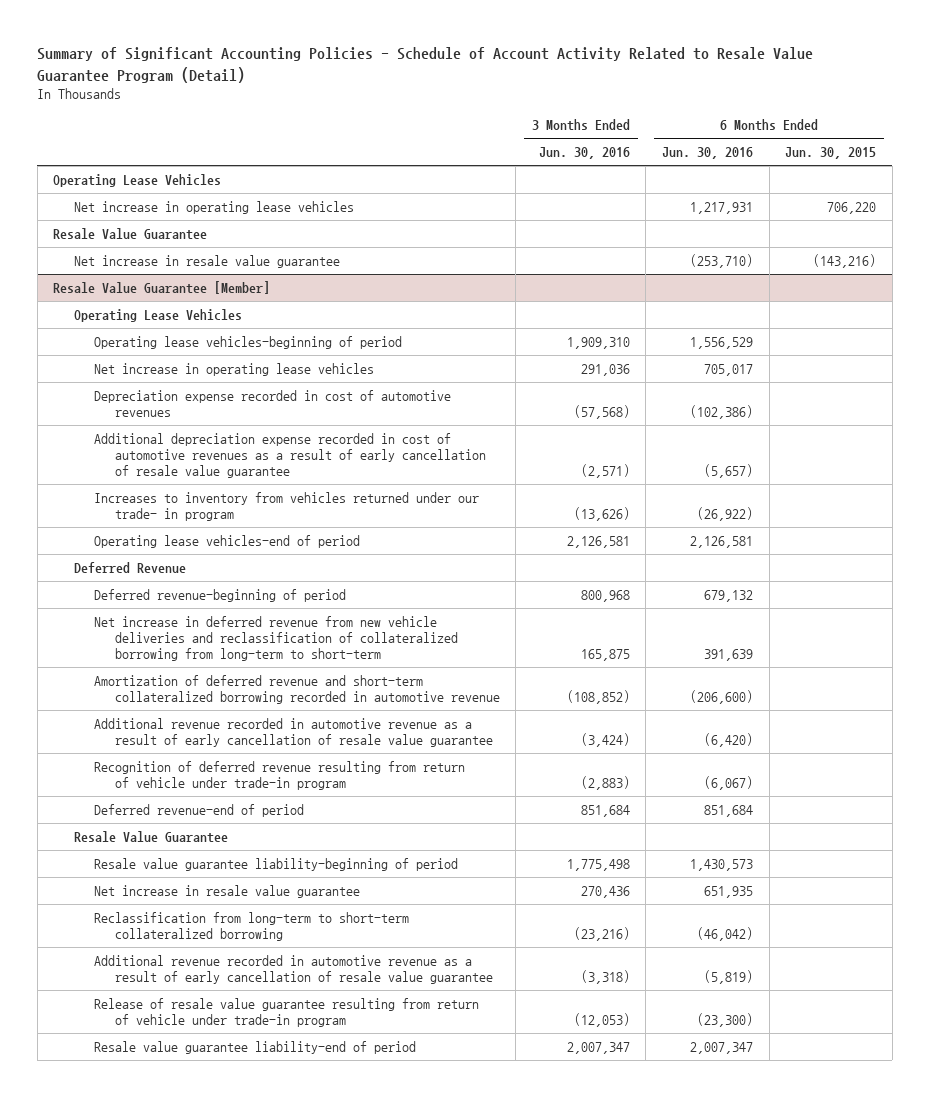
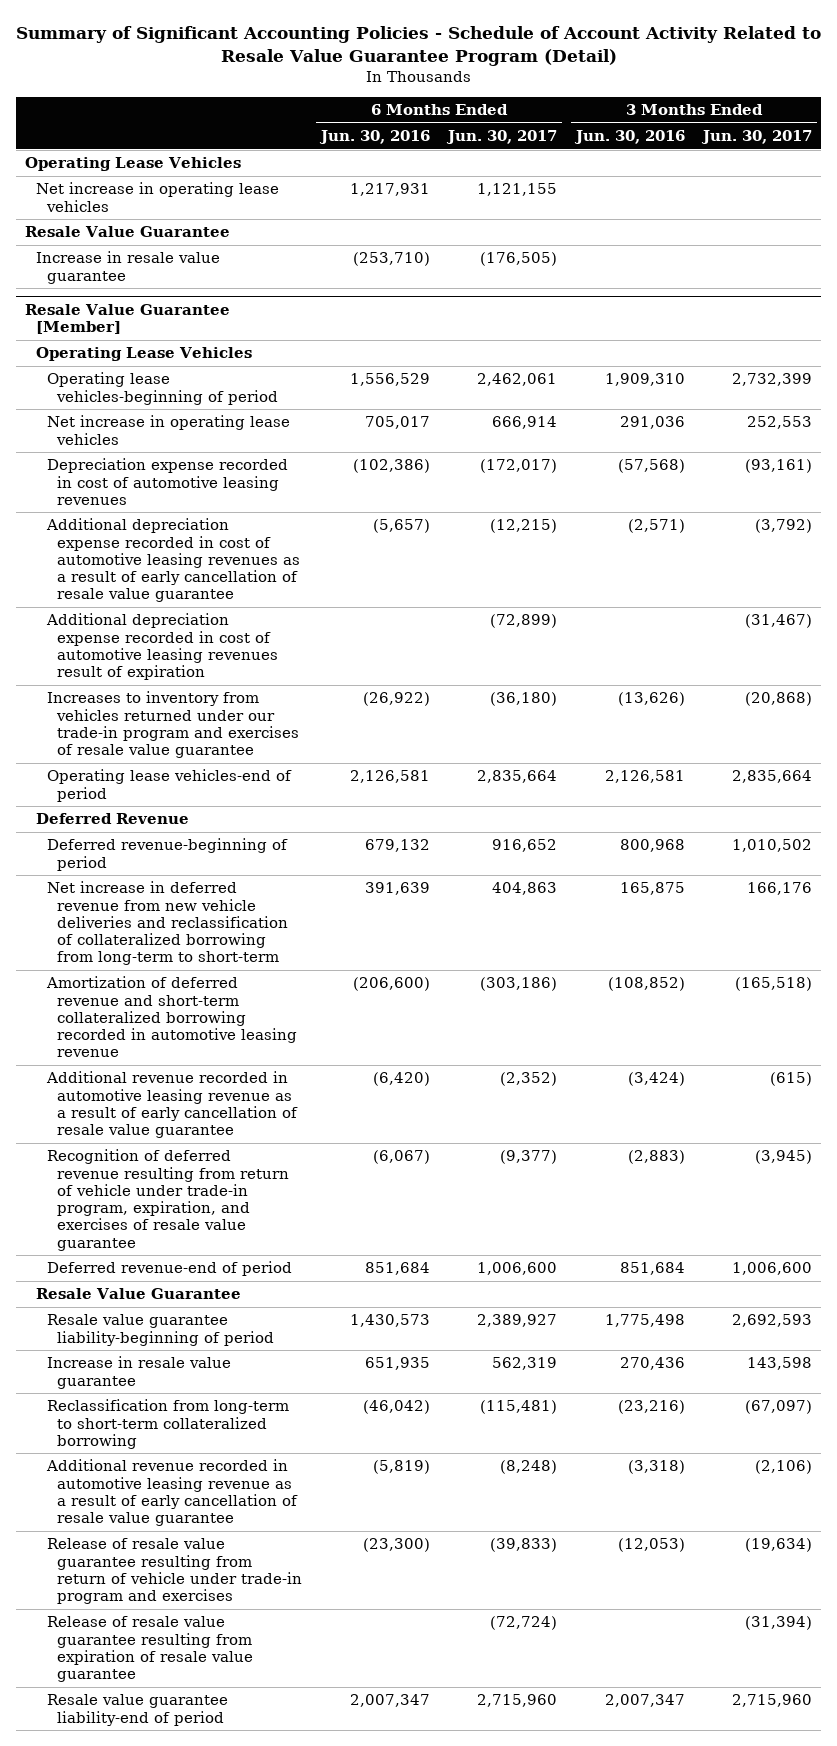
[785,147,877,160] Jun. 30, 2015 -> none
none -> [446,130,558,145] Jun. 30, 2017
none -> [701,130,813,145] Jun. 30, 2017
[73,254,340,268] Net increase in resale value guarantee -> [35,251,220,284] Increase in resale value guarantee
[94,389,452,418] Depreciation expense recorded in cost of automotive revenues -> [46,458,288,505] Depreciation expense recorded in cost of automotive leasing revenues
[94,432,486,479] Additional depreciation expense recorded in cost of automotive revenues as a result of early cancellation of resale value guarantee -> [45,518,301,603] Additional depreciation expense recorded in cost of automotive leasing revenues as a result of early cancellation of resale value guarantee
none -> [45,613,279,681] Additional depreciation expense recorded in cost of automotive leasing revenues result of expiration
[94,491,480,522] Increases to inventory from vehicles returned under our trade- in program -> [46,691,300,759] Increases to inventory from vehicles returned under our trade-in program and exercises of resale value guarantee
[94,674,500,705] Amortization of deferred revenue and short-term collateralized borrowing recorded in automotive revenue -> [45,976,298,1058] Amortization of deferred revenue and short-term collateralized borrowing recorded in automotive leasing revenue
[94,717,493,748] Additional revenue recorded in automotive revenue as a result of early cancellation of resale value guarantee -> [45,1071,299,1139] Additional revenue recorded in automotive leasing revenue as a result of early cancellation of resale value guarantee
[94,760,466,791] Recognition of deferred revenue resulting from return of vehicle under trade-in program -> [46,1149,290,1251] Recognition of deferred revenue resulting from return of vehicle under trade-in program, expiration, and exercises of resale value guarantee
[94,884,361,898] Net increase in resale value guarantee -> [46,1356,231,1389] Increase in resale value guarantee
[94,954,493,985] Additional revenue recorded in automotive revenue as a result of early cancellation of resale value guarantee -> [45,1459,299,1527] Additional revenue recorded in automotive leasing revenue as a result of early cancellation of resale value guarantee
[94,997,480,1028] Release of resale value guarantee resulting from return of vehicle under trade-in program -> [46,1538,303,1605] Release of resale value guarantee resulting from return of vehicle under trade-in program and exercises
none -> [46,1616,254,1683] Release of resale value guarantee resulting from expiration of resale value guarantee

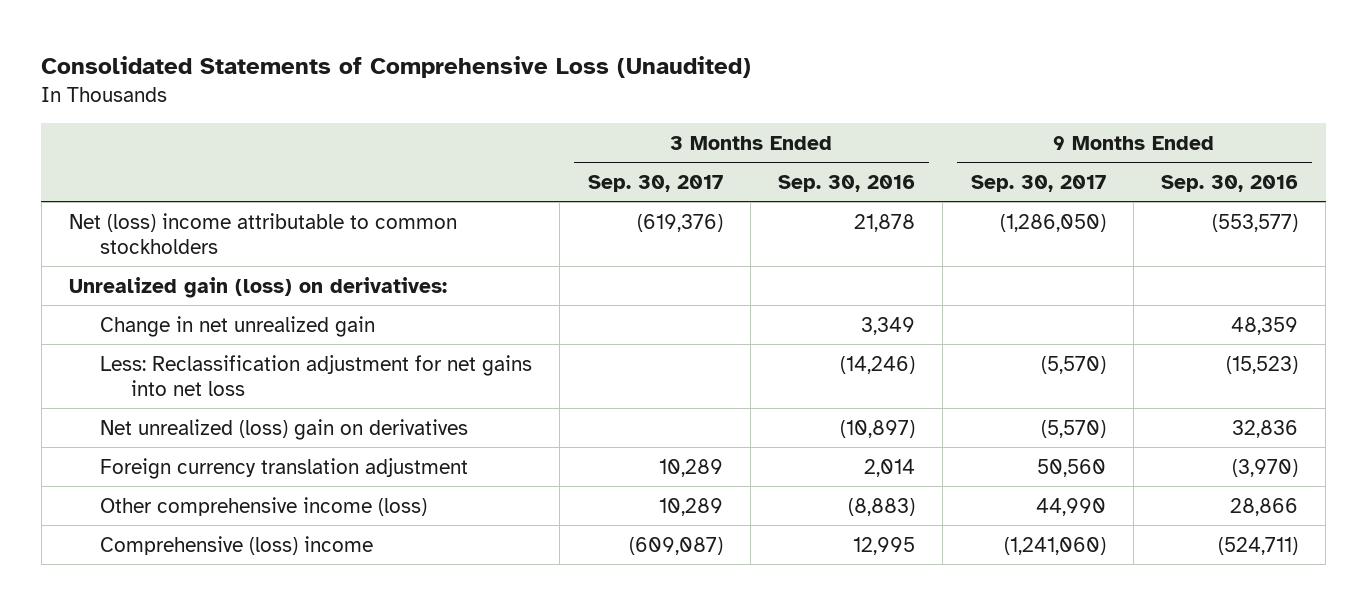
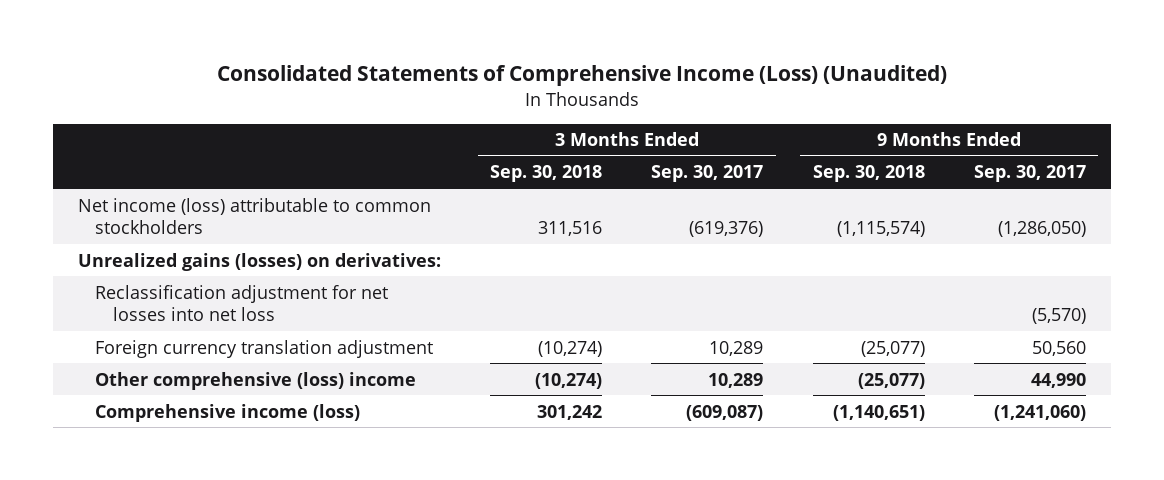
[41,55,752,78] Consolidated Statements of Comprehensive Loss (Unaudited) -> [216,65,947,87] Consolidated Statements of Comprehensive Income (Loss) (Unaudited)
[778,174,916,192] Sep. 30, 2016 -> none
[1161,174,1299,192] Sep. 30, 2016 -> none
none -> [489,165,602,183] Sep. 30, 2018
none -> [812,165,925,183] Sep. 30, 2018
[100,315,376,337] Change in net unrealized gain -> none
[100,418,469,440] Net unrealized (loss) gain on derivatives -> none
[68,212,457,254] Net (loss) income attributable to common stockholders -> [77,197,431,235] Net income (loss) attributable to common stockholders
[68,276,447,298] Unrealized gain (loss) on derivatives: -> [77,252,441,271] Unrealized gains (losses) on derivatives:
[100,354,533,396] Less: Reclassification adjustment for net gains into net loss -> [95,284,389,322] Reclassification adjustment for net losses into net loss
[100,496,428,516] Other comprehensive income (loss) -> [95,371,417,390] Other comprehensive (loss) income
[100,535,374,555] Comprehensive (loss) income -> [95,403,361,422] Comprehensive income (loss)

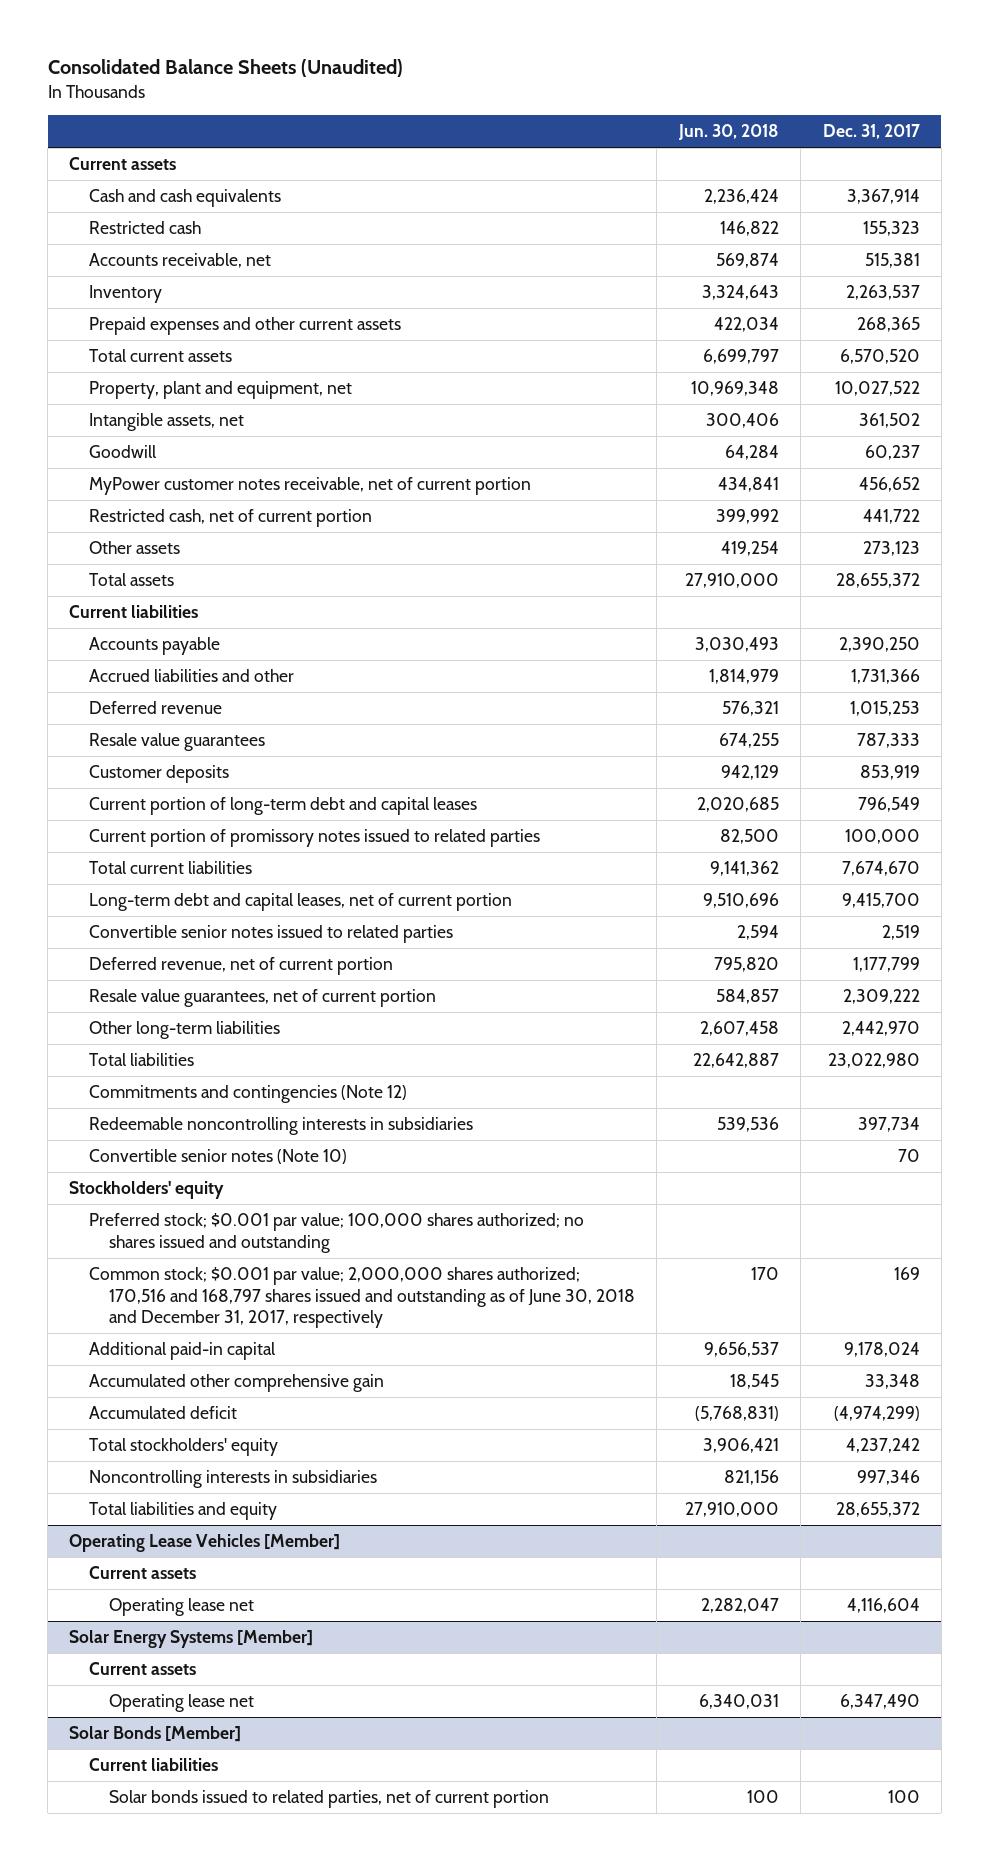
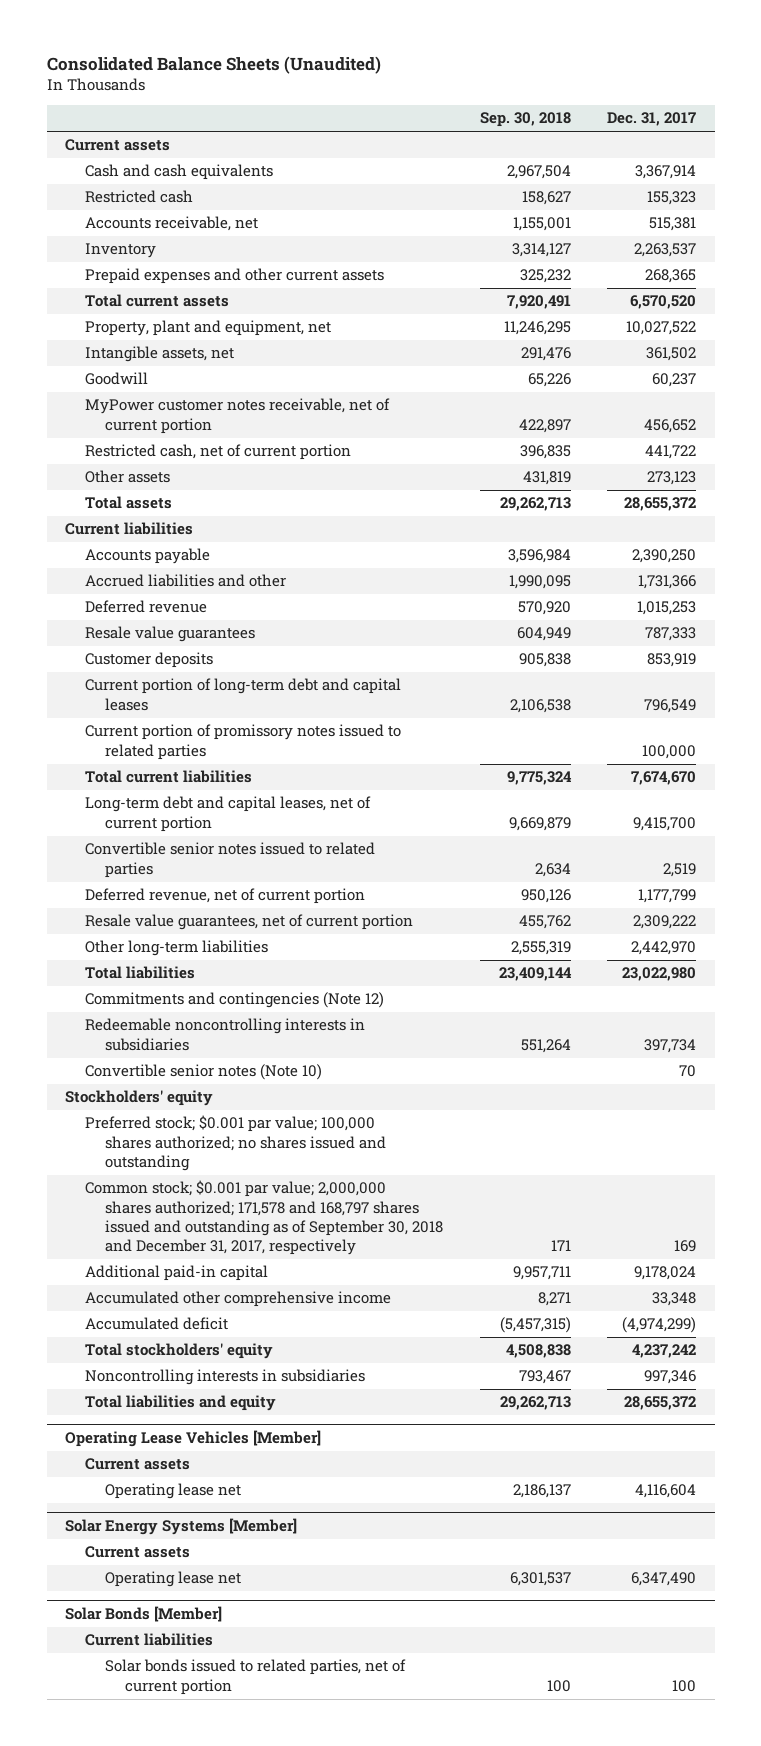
[677,124,779,141] Jun. 30, 2018 -> none
none -> [479,112,571,128] Sep. 30, 2018
[89,1267,636,1328] Common stock; $0.001 par value; 2,000,000 shares authorized; 170,516 and 168,797 shares issued and outstanding as of June 30, 2018 and December 31, 2017, respectively -> [85,1180,444,1256] Common stock; $0.001 par value; 2,000,000 shares authorized; 171,578 and 168,797 shares issued and outstanding as of September 30, 2018 and December 31, 2017, respectively
[89,1374,385,1393] Accumulated other comprehensive gain -> [85,1291,392,1308] Accumulated other comprehensive income

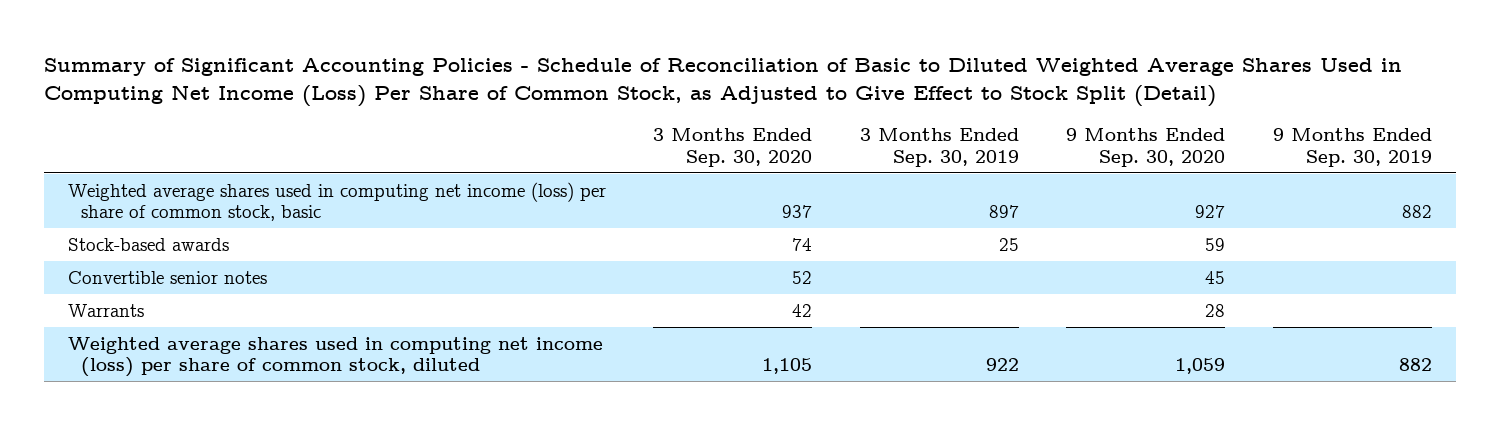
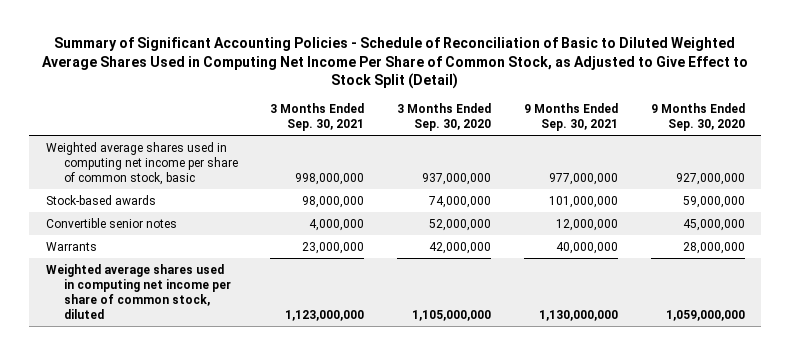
[43,58,1402,108] Summary of Significant Accounting Policies - Schedule of Reconciliation of Basic to Diluted Weighted Average Shares Used in Computing Net Income (Loss) Per Share of Common Stock, as Adjusted to Give Effect to Stock Split (Detail) -> [42,37,749,90] Summary of Significant Accounting Policies - Schedule of Reconciliation of Basic to Diluted Weighted Average Shares Used in Computing Net Income Per Share of Common Stock, as Adjusted to Give Effect to Stock Split (Detail)
[859,128,1019,167] 3 Months Ended Sep. 30, 2019 -> none
[1272,128,1432,167] 9 Months Ended Sep. 30, 2019 -> none
none -> [270,103,365,132] 3 Months Ended Sep. 30, 2021
none -> [523,103,618,132] 9 Months Ended Sep. 30, 2021
[67,181,606,222] Weighted average shares used in computing net income (loss) per share of common stock, basic -> [45,141,238,185] Weighted average shares used in computing net income per share of common stock, basic
[782,205,813,219] 937 -> [422,172,492,185] 937,000,000
[1195,205,1226,219] 927 -> [675,172,745,185] 927,000,000
[792,237,813,251] 74 -> [429,195,492,208] 74,000,000
[1205,237,1226,251] 59 -> [682,195,745,208] 59,000,000
[792,270,813,284] 52 -> [429,218,492,231] 52,000,000
[1205,270,1226,284] 45 -> [682,218,745,231] 45,000,000
[792,303,813,317] 42 -> [429,241,492,254] 42,000,000
[1205,303,1226,317] 28 -> [682,241,745,254] 28,000,000
[67,336,603,378] Weighted average shares used in computing net income (loss) per share of common stock, diluted -> [45,263,231,319] Weighted average shares used in computing net income per share of common stock, diluted
[762,358,813,375] 1,105 -> [412,309,492,321] 1,105,000,000
[1175,358,1226,375] 1,059 -> [665,309,745,321] 1,059,000,000

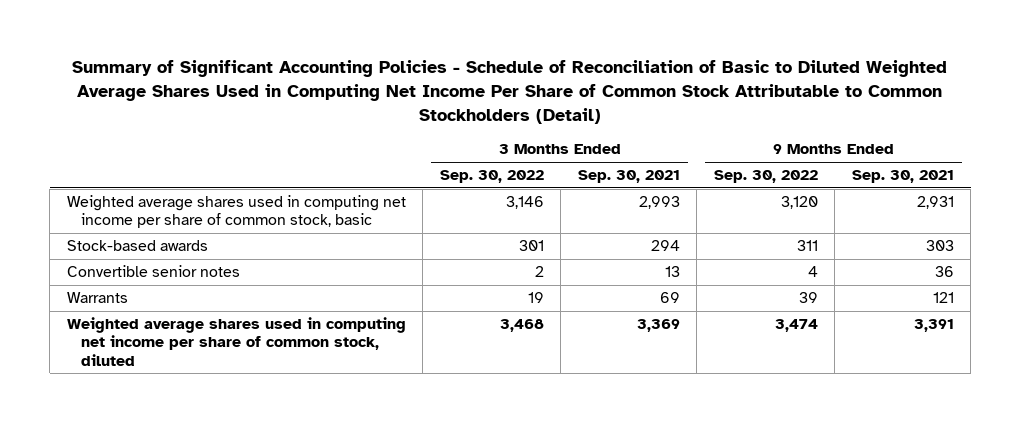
[42,37,749,90] Summary of Significant Accounting Policies - Schedule of Reconciliation of Basic to Diluted Weighted Average Shares Used in Computing Net Income Per Share of Common Stock, as Adjusted to Give Effect to Stock Split (Detail) -> [72,60,948,125] Summary of Significant Accounting Policies - Schedule of Reconciliation of Basic to Diluted Weighted Average Shares Used in Computing Net Income Per Share of Common Stock Attributable to Common Stockholders (Detail)
[397,103,492,132] 3 Months Ended Sep. 30, 2020 -> none
[650,103,745,132] 9 Months Ended Sep. 30, 2020 -> none
none -> [439,170,544,184] Sep. 30, 2022
none -> [713,170,818,184] Sep. 30, 2022
[295,172,365,185] 998,000,000 -> [638,196,680,210] 2,993
[548,172,618,185] 977,000,000 -> [916,196,954,210] 2,931
[302,195,365,208] 98,000,000 -> [650,240,680,252] 294
[548,195,618,208] 101,000,000 -> [925,240,954,252] 303
[309,218,365,231] 4,000,000 -> [664,266,680,278] 13
[555,218,618,231] 12,000,000 -> [934,266,954,278] 36
[302,241,365,254] 23,000,000 -> [659,292,680,304] 69
[555,241,618,254] 40,000,000 -> [932,292,954,304] 121
[285,309,365,321] 1,123,000,000 -> [636,319,680,333] 3,369
[538,309,618,321] 1,130,000,000 -> [913,319,954,333] 3,391

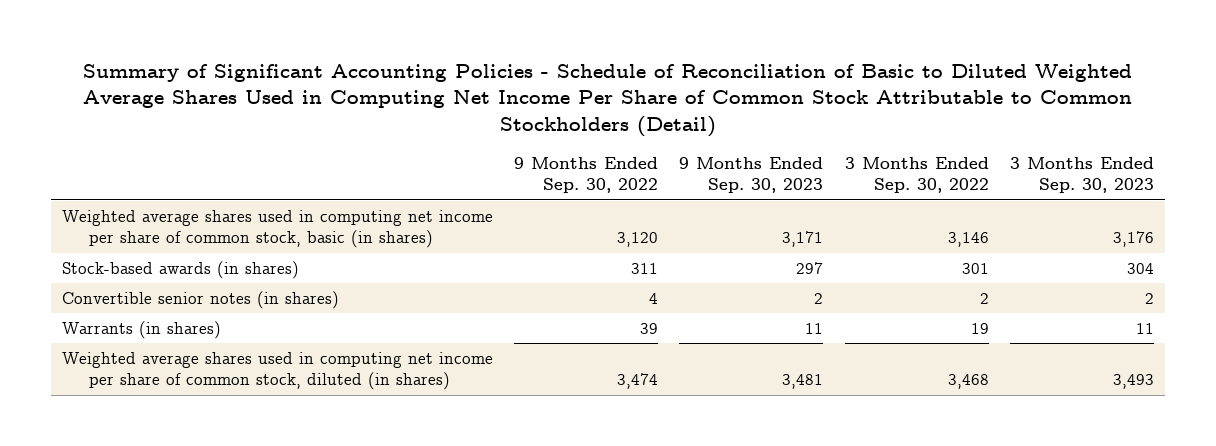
[577,170,680,184] Sep. 30, 2021 -> none
[851,170,954,184] Sep. 30, 2021 -> none
none -> [679,157,824,194] 9 Months Ended Sep. 30, 2023
none -> [1010,157,1155,194] 3 Months Ended Sep. 30, 2023
[66,195,406,229] Weighted average shares used in computing net income per share of common stock, basic -> [61,210,493,249] Weighted average shares used in computing net income per share of common stock, basic (in shares)
[66,240,208,252] Stock-based awards -> [61,261,299,280] Stock-based awards (in shares)
[66,265,240,278] Convertible senior notes -> [61,291,339,310] Convertible senior notes (in shares)
[66,292,128,304] Warrants -> [61,321,221,340] Warrants (in shares)
[66,317,406,366] Weighted average shares used in computing net income per share of common stock, diluted -> [61,352,493,391] Weighted average shares used in computing net income per share of common stock, diluted (in shares)

